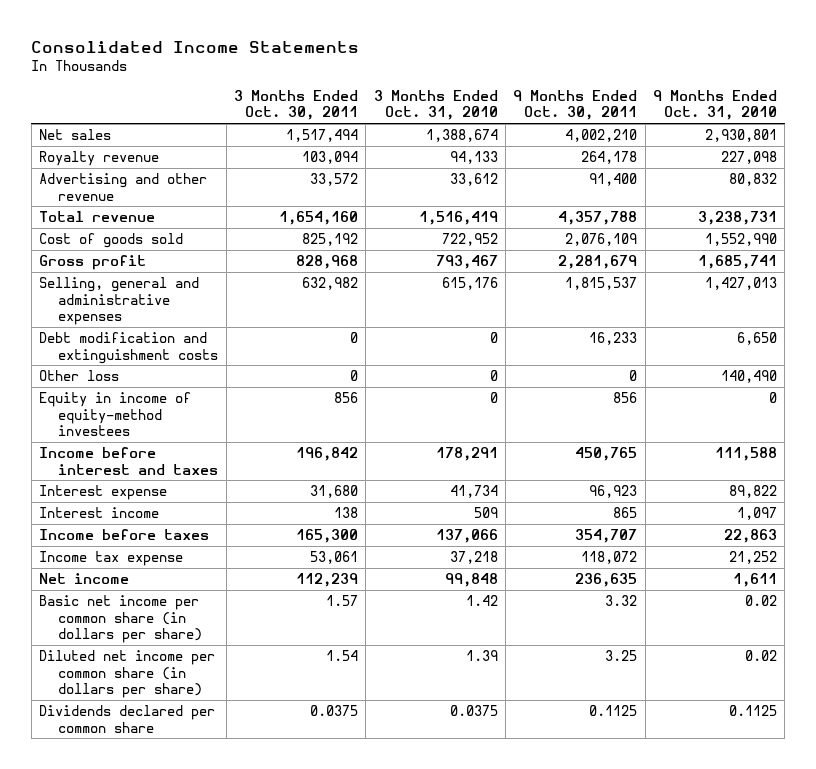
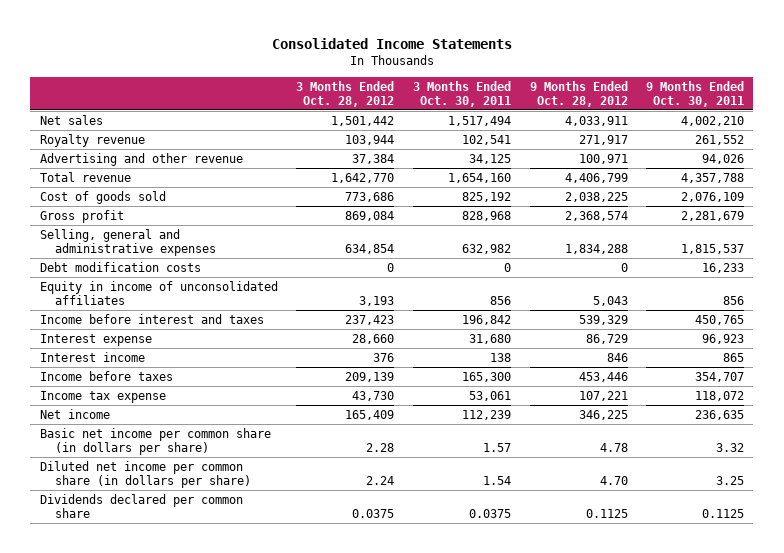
[373,89,498,121] 3 Months Ended Oct. 31, 2010 -> none
[652,89,777,121] 9 Months Ended Oct. 31, 2010 -> none
none -> [296,80,395,107] 3 Months Ended Oct. 28, 2012
none -> [529,80,628,107] 9 Months Ended Oct. 28, 2012
[302,151,359,165] 103,094 -> [461,134,511,145] 102,541
[581,151,638,165] 264,178 -> [695,134,745,145] 261,552
[310,173,359,187] 33,572 -> [468,153,511,164] 34,125
[589,173,638,187] 91,400 -> [702,153,745,164] 94,026
[39,370,120,382] Other loss -> none
[39,332,219,364] Debt modification and extinguishment costs -> [39,261,201,272] Debt modification costs
[39,392,192,436] Equity in income of equity-method investees -> [39,280,278,305] Equity in income of unconsolidated affiliates

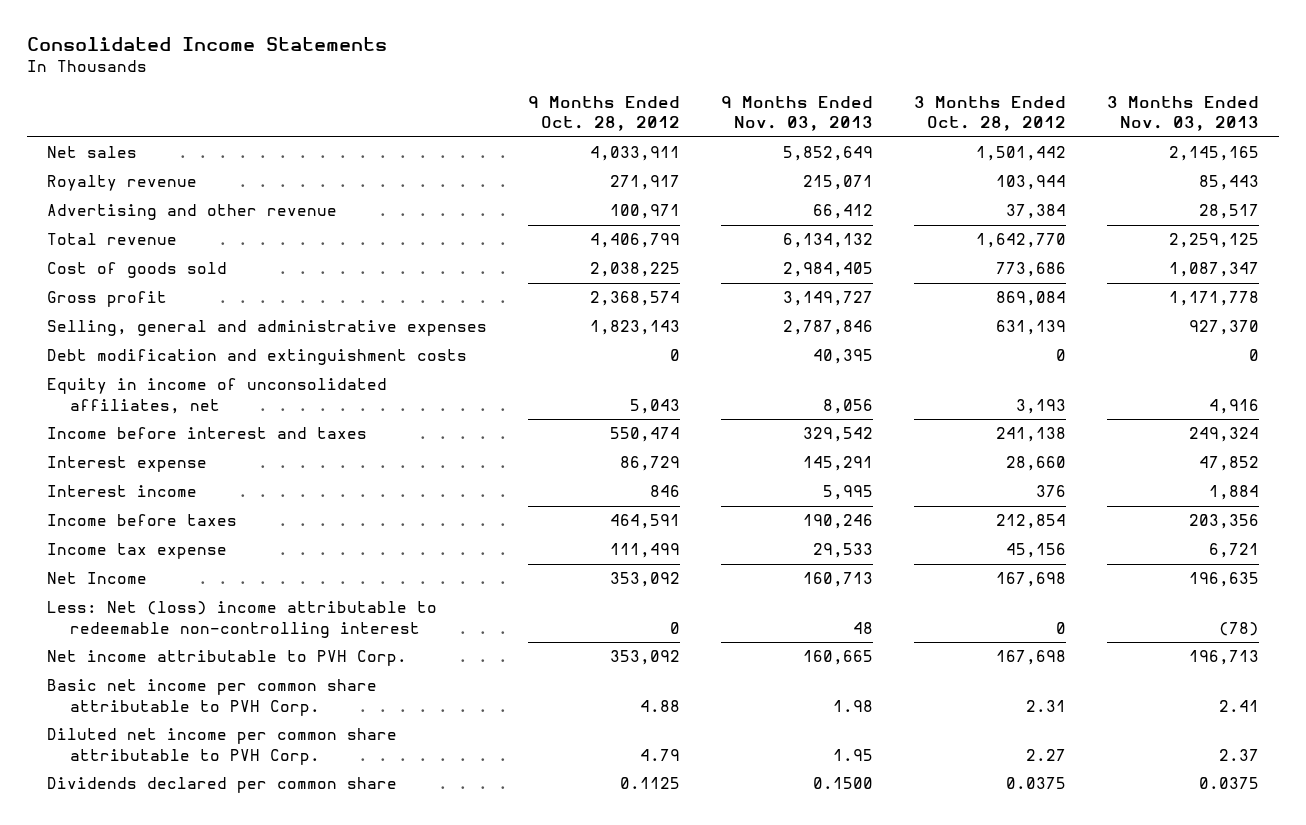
[412,80,511,107] 3 Months Ended Oct. 30, 2011 -> none
[646,80,745,107] 9 Months Ended Oct. 30, 2011 -> none
none -> [720,96,873,132] 9 Months Ended Nov. 03, 2013
none -> [1106,96,1259,132] 3 Months Ended Nov. 03, 2013
[345,243,395,254] 634,854 -> [995,320,1066,336] 631,139
[564,243,628,254] 1,834,288 -> [590,320,681,336] 1,823,143
[39,261,201,272] Debt modification costs -> [47,349,468,366] Debt modification and extinguishment costs
[39,280,278,305] Equity in income of unconsolidated affiliates -> [47,378,388,414] Equity in income of unconsolidated affiliates, net
[345,314,395,325] 237,423 -> [995,427,1066,443] 241,138
[578,314,628,325] 539,329 -> [610,427,681,443] 550,474
[345,371,395,382] 209,139 -> [995,514,1066,530] 212,854
[578,371,628,382] 453,446 -> [610,514,681,530] 464,591
[352,390,395,401] 43,730 -> [1005,543,1066,559] 45,156
[578,390,628,401] 107,221 -> [610,543,681,559] 111,499
none -> [47,572,148,585] Net Income
none -> [47,601,438,638] Less: Net (loss) income attributable to redeemable non-controlling interest
[39,408,110,419] Net income -> [47,650,408,667] Net income attributable to PVH Corp.
[345,409,395,420] 165,409 -> [995,650,1066,666] 167,698
[578,409,628,420] 346,225 -> [610,650,681,666] 353,092
[39,427,271,455] Basic net income per common share (in dollars per share) -> [47,679,378,716] Basic net income per common share attributable to PVH Corp.
[366,442,395,452] 2.28 -> [1025,699,1066,712] 2.31
[599,442,628,452] 4.78 -> [640,699,681,712] 4.88
[39,460,252,488] Diluted net income per common share (in dollars per share) -> [47,728,398,765] Diluted net income per common share attributable to PVH Corp.
[366,475,395,485] 2.24 -> [1025,748,1066,761] 2.27
[599,475,628,485] 4.70 -> [640,748,681,761] 4.79

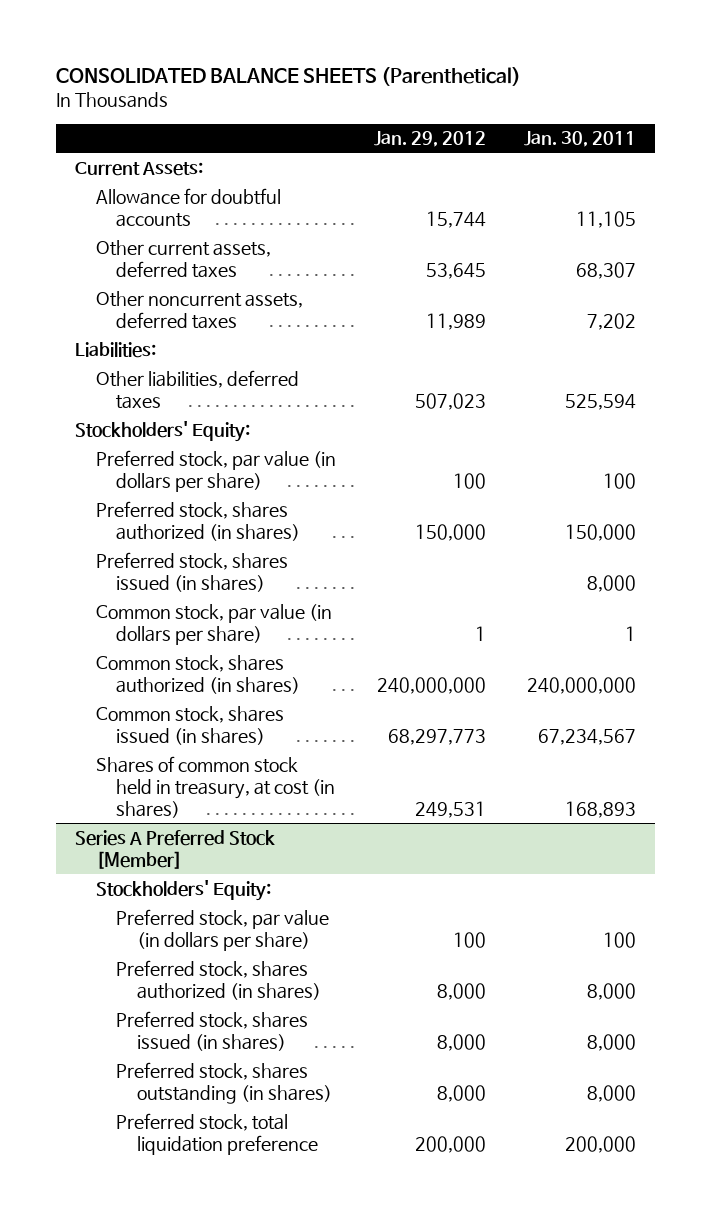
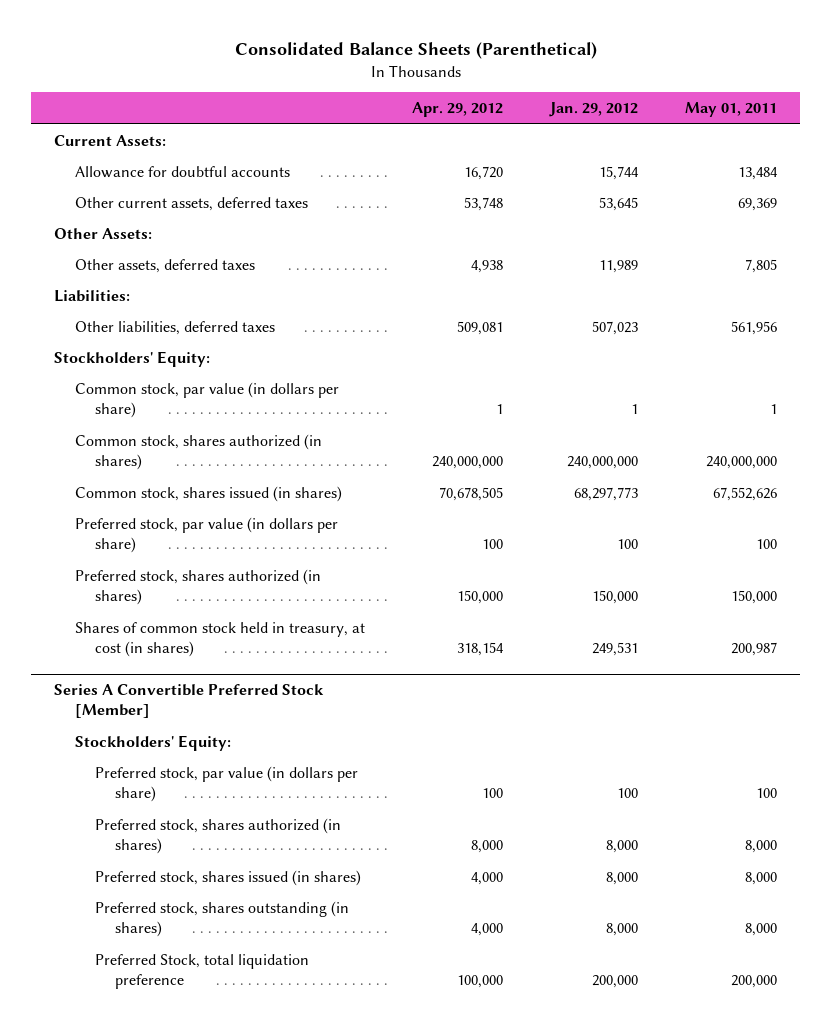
[56,67,522,87] CONSOLIDATED BALANCE SHEETS (Parenthetical) -> [234,42,597,60] Consolidated Balance Sheets (Parenthetical)
[523,131,636,148] Jan. 30, 2011 -> none
none -> [411,102,503,118] Apr. 29, 2012
none -> [684,102,777,118] May 01, 2011
none -> [54,227,153,239] Other Assets:
[95,290,303,329] Other noncurrent assets, deferred taxes -> [74,258,255,273] Other assets, deferred taxes
[95,551,288,592] Preferred stock, shares issued (in shares) -> none
[95,449,336,492] Preferred stock, par value (in dollars per share) -> [74,516,338,554] Preferred stock, par value (in dollars per share)
[95,500,301,541] Preferred stock, shares authorized (in shares) -> [74,568,321,606] Preferred stock, shares authorized (in shares)
[75,829,276,869] Series A Preferred Stock [Member] -> [54,683,325,719] Series A Convertible Preferred Stock [Member]
[116,1112,318,1155] Preferred stock, total liquidation preference -> [94,953,309,990] Preferred Stock, total liquidation preference

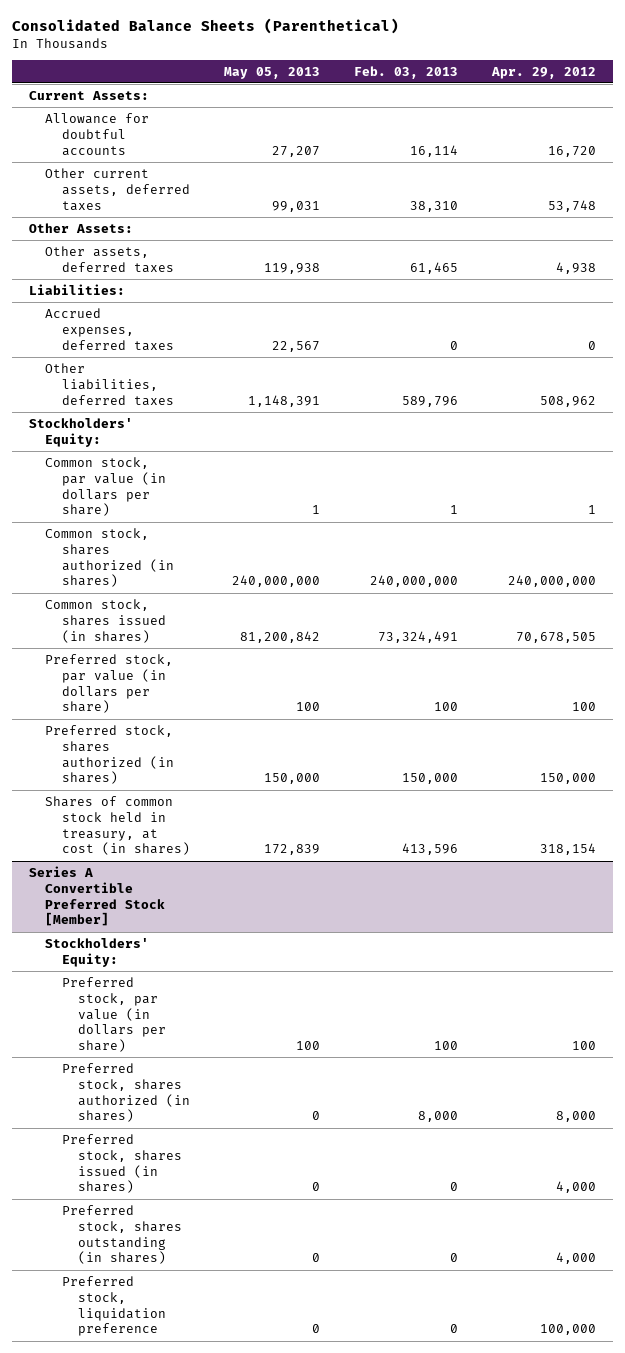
[548,102,638,118] Jan. 29, 2012 -> none
[684,102,777,118] May 01, 2011 -> none
none -> [223,66,320,79] May 05, 2013
none -> [353,65,458,79] Feb. 03, 2013
none -> [45,307,174,351] Accrued expenses, deferred taxes
[456,320,503,335] 509,081 -> [539,395,596,407] 508,962
[94,953,309,990] Preferred Stock, total liquidation preference -> [61,1275,166,1337] Preferred stock, liquidation preference

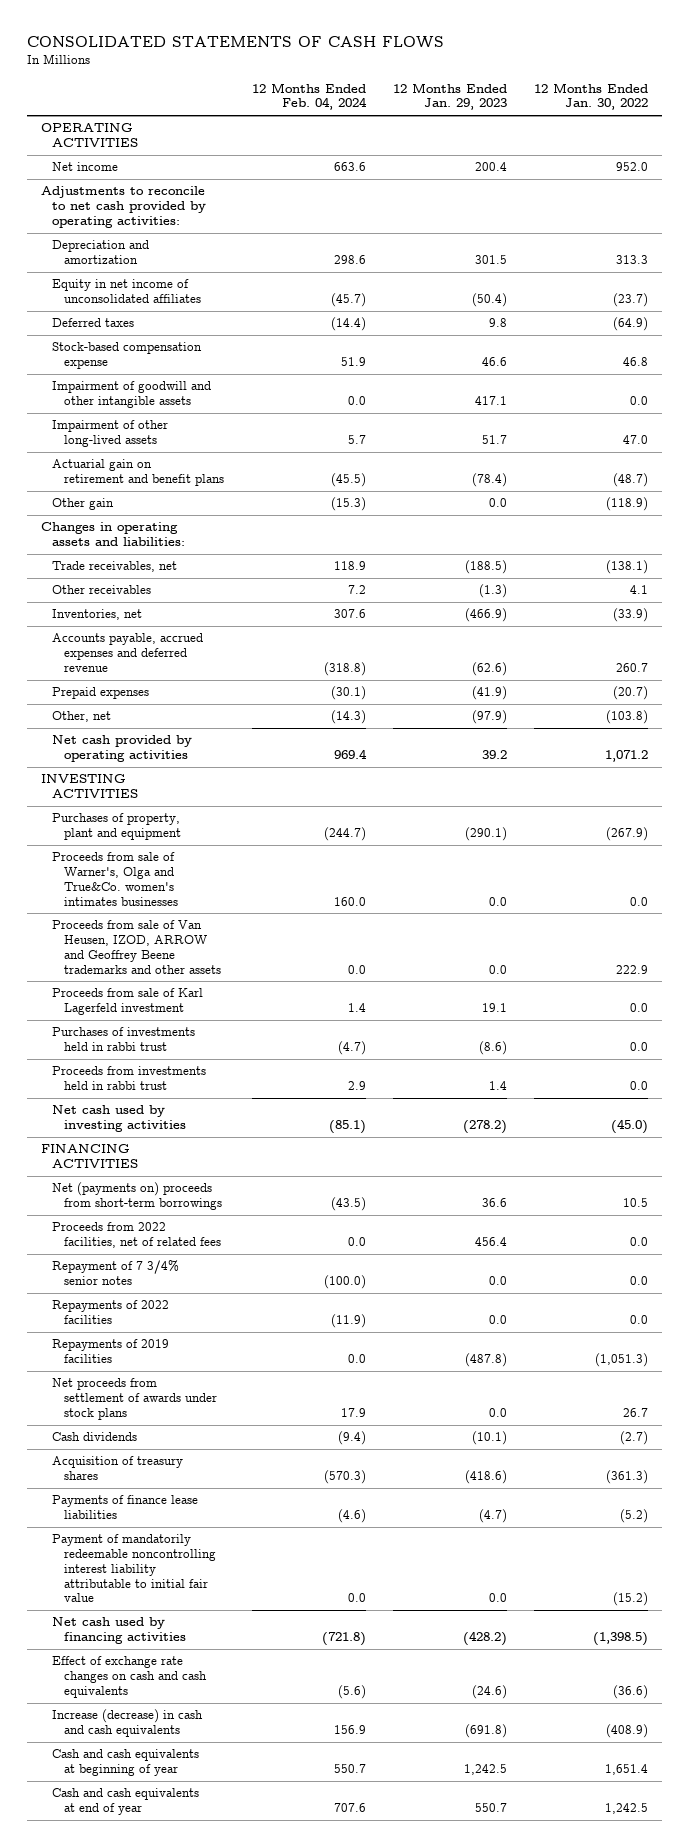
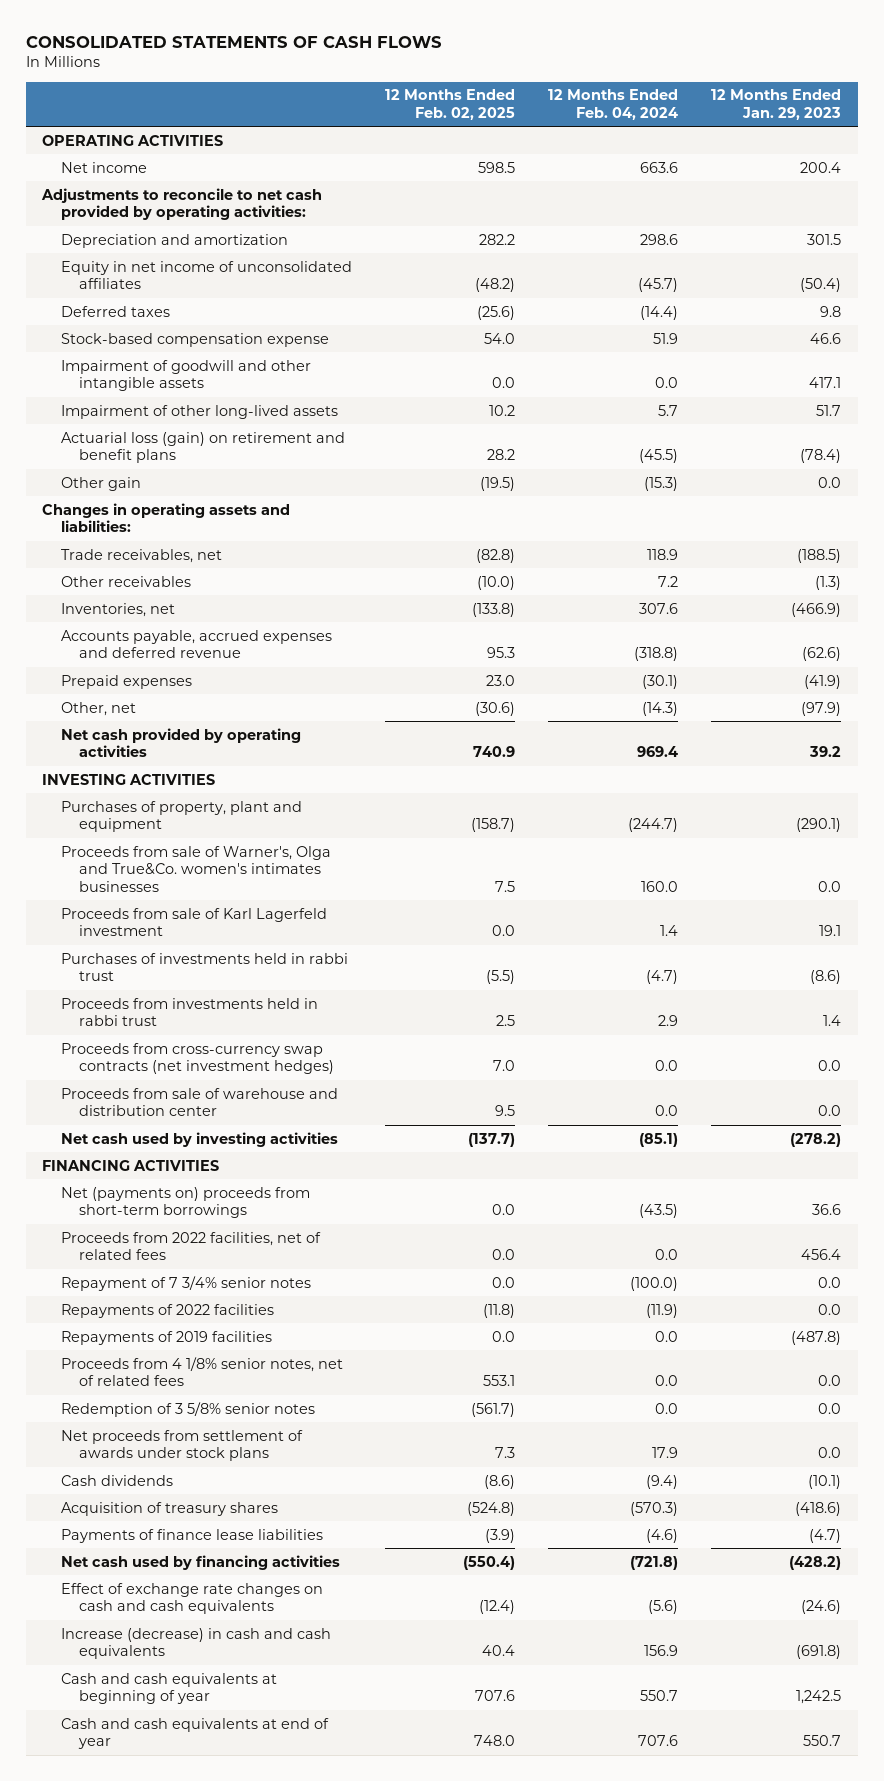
[534,82,649,111] 12 Months Ended Jan. 30, 2022 -> none
none -> [385,89,516,121] 12 Months Ended Feb. 02, 2025
[52,459,225,487] Actuarial gain on retirement and benefit plans -> [60,431,345,464] Actuarial loss (gain) on retirement and benefit plans
[52,920,222,974] Proceeds from sale of Van Heusen, IZOD, ARROW and Geoffrey Beene trademarks and other assets -> none
none -> [60,1042,335,1075] Proceeds from cross-currency swap contracts (net investment hedges)
none -> [60,1087,338,1117] Proceeds from sale of warehouse and distribution center
none -> [60,1356,343,1387] Proceeds from 4 1/8% senior notes, net of related fees
none -> [60,1401,315,1417] Redemption of 3 5/8% senior notes
[52,1534,217,1603] Payment of mandatorily redeemable noncontrolling interest liability attributable to initial fair value -> none

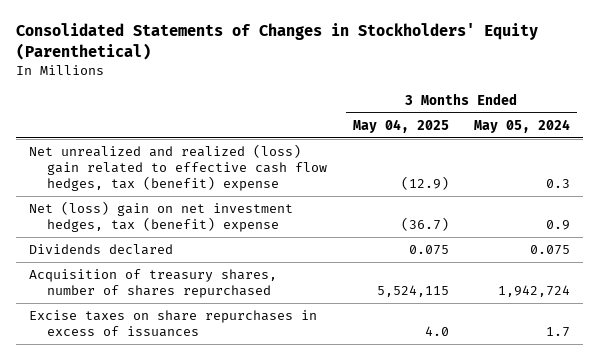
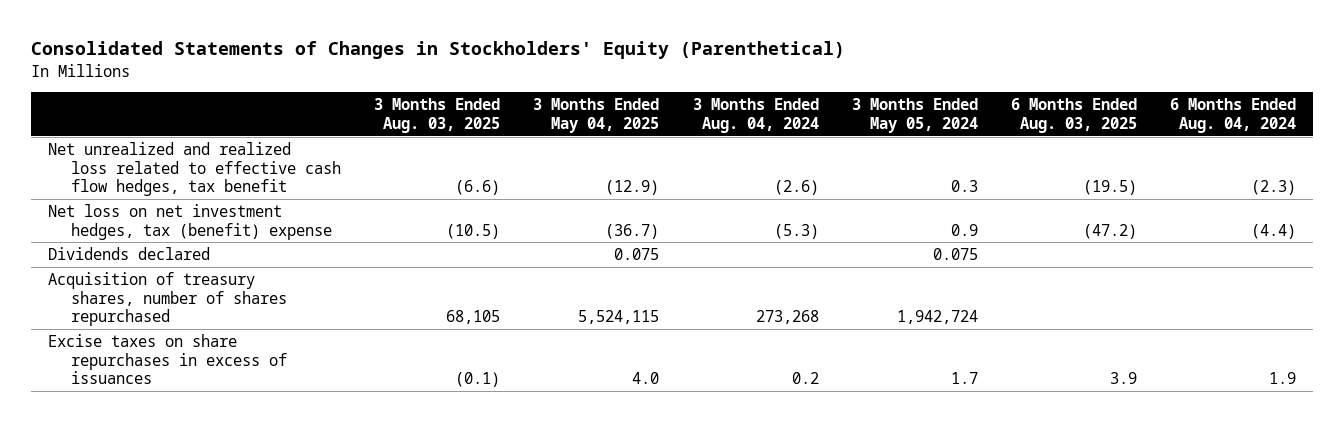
none -> [374,98,501,133] 3 Months Ended Aug. 03, 2025
none -> [692,98,819,133] 3 Months Ended Aug. 04, 2024
none -> [1011,98,1138,133] 6 Months Ended Aug. 03, 2025
none -> [1170,98,1297,133] 6 Months Ended Aug. 04, 2024
[28,144,328,192] Net unrealized and realized (loss) gain related to effective cash flow hedges, tax (benefit) expense -> [47,142,341,197] Net unrealized and realized loss related to effective cash flow hedges, tax benefit
[28,201,293,233] Net (loss) gain on net investment hedges, tax (benefit) expense -> [47,204,332,240] Net loss on net investment hedges, tax (benefit) expense

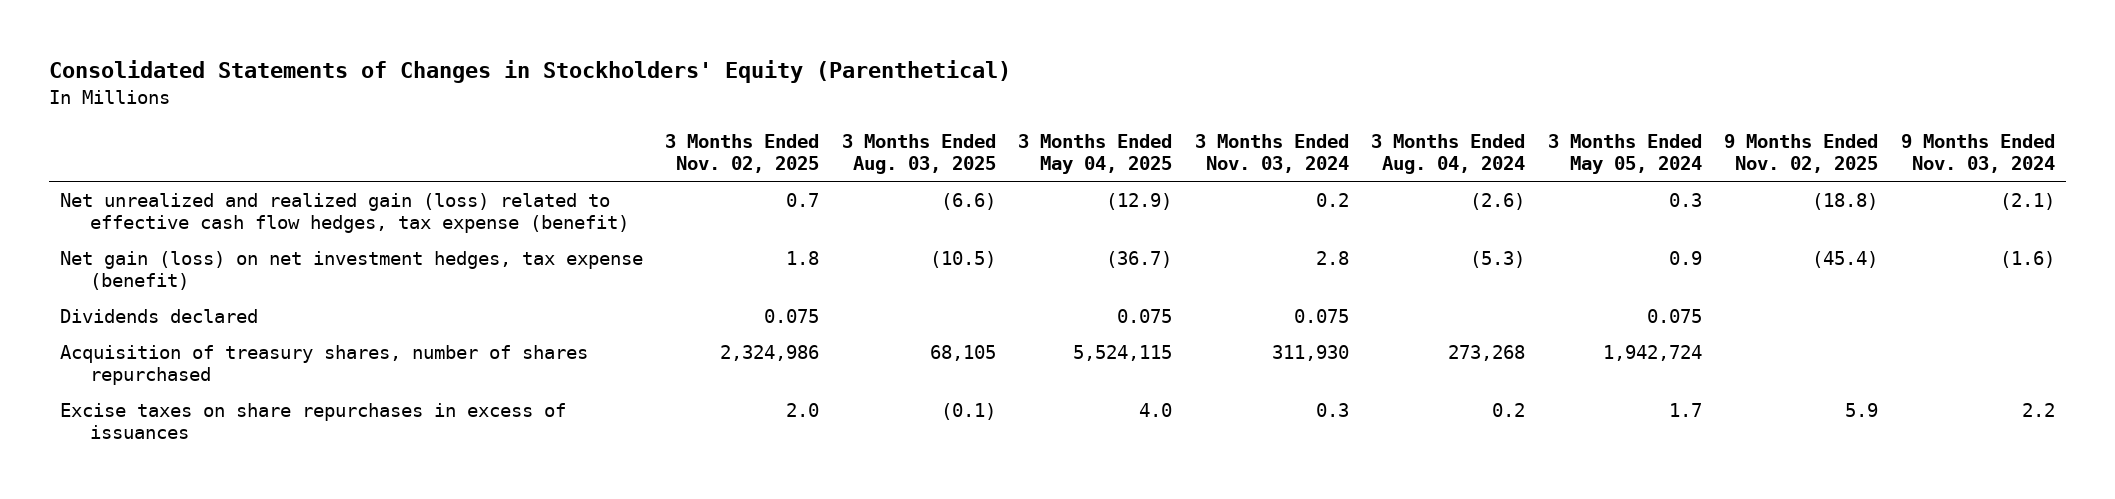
[1011,98,1138,133] 6 Months Ended Aug. 03, 2025 -> none
[1170,98,1297,133] 6 Months Ended Aug. 04, 2024 -> none
none -> [665,133,820,174] 3 Months Ended Nov. 02, 2025
none -> [1194,133,1349,174] 3 Months Ended Nov. 03, 2024
none -> [1724,133,1879,174] 9 Months Ended Nov. 02, 2025
none -> [1901,133,2056,174] 9 Months Ended Nov. 03, 2024
[47,142,341,197] Net unrealized and realized loss related to effective cash flow hedges, tax benefit -> [59,192,630,234] Net unrealized and realized gain (loss) related to effective cash flow hedges, tax expense (benefit)
[47,204,332,240] Net loss on net investment hedges, tax (benefit) expense -> [59,250,643,291] Net gain (loss) on net investment hedges, tax expense (benefit)

